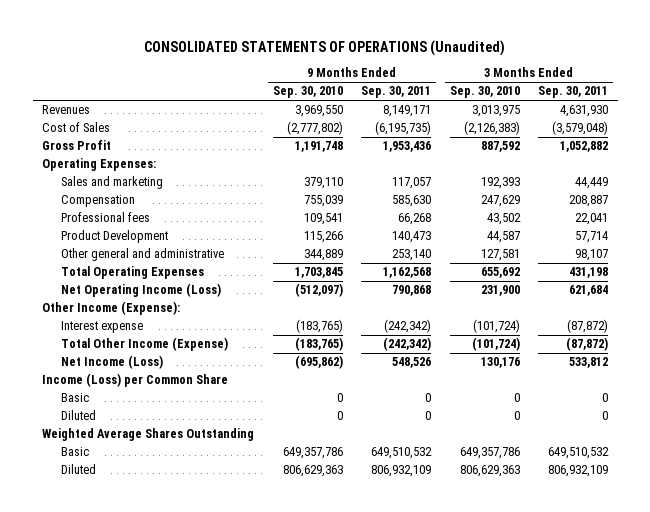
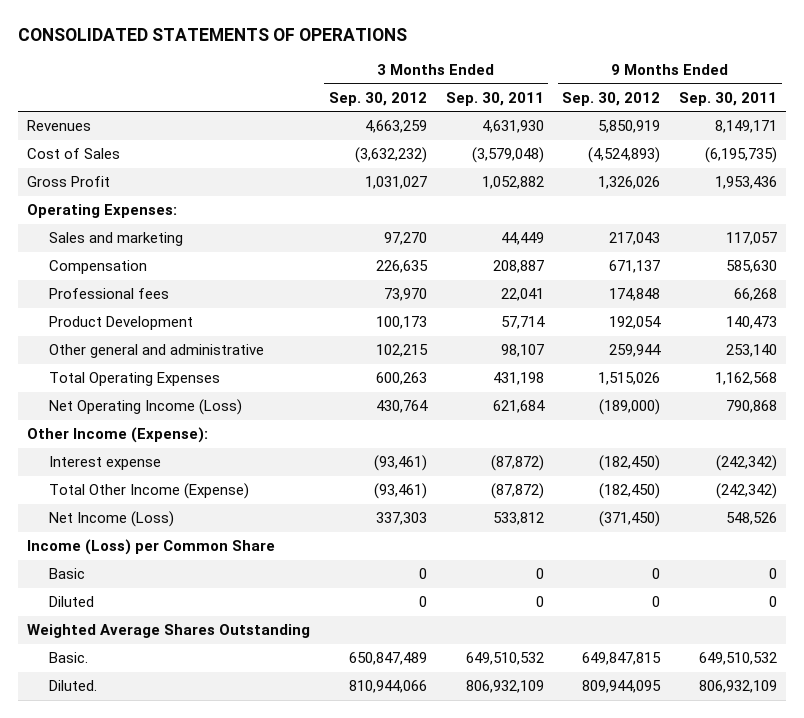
[144,39,506,56] CONSOLIDATED STATEMENTS OF OPERATIONS (Unaudited) -> [17,28,407,42] CONSOLIDATED STATEMENTS OF OPERATIONS
[272,86,343,99] Sep. 30, 2010 -> none
[449,86,520,99] Sep. 30, 2010 -> none
none -> [328,91,427,106] Sep. 30, 2012
none -> [562,91,661,106] Sep. 30, 2012
[60,447,89,457] Basic -> [49,652,89,664] Basic.
[60,464,96,475] Diluted -> [49,680,98,692] Diluted.

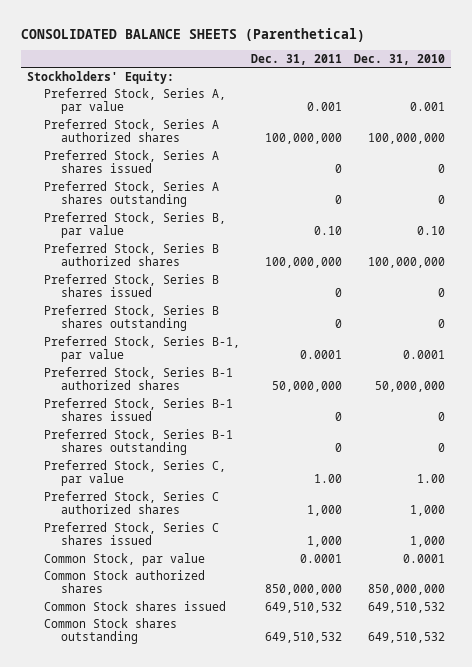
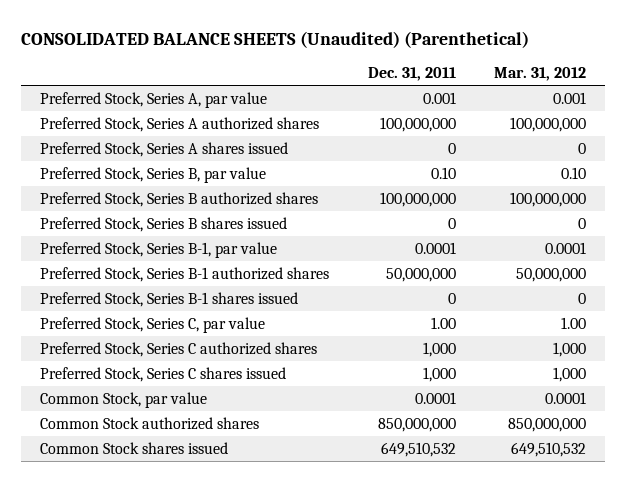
[20,27,365,42] CONSOLIDATED BALANCE SHEETS (Parenthetical) -> [21,31,530,49] CONSOLIDATED BALANCE SHEETS (Unaudited) (Parenthetical)
[353,53,445,65] Dec. 31, 2010 -> none
none -> [493,67,586,82] Mar. 31, 2012
[26,70,174,84] Stockholders' Equity: -> none
[43,180,219,208] Preferred Stock, Series A shares outstanding -> none
[43,304,219,332] Preferred Stock, Series B shares outstanding -> none
[43,428,233,456] Preferred Stock, Series B-1 shares outstanding -> none
[43,617,177,645] Common Stock shares outstanding -> none

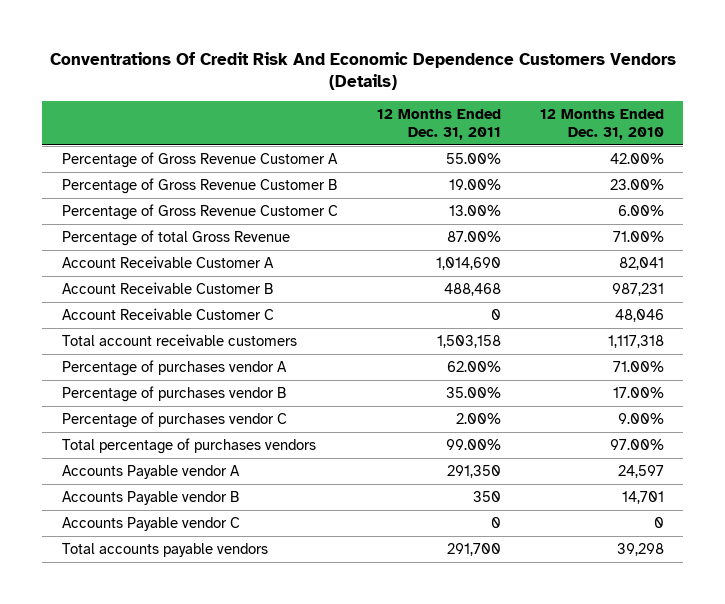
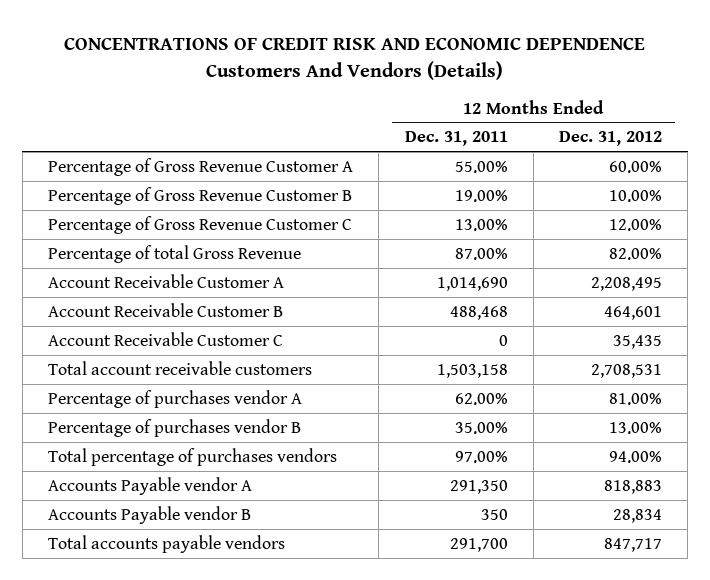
[49,51,676,91] Conventrations Of Credit Risk And Economic Dependence Customers Vendors (Details) -> [64,36,646,80] CONCENTRATIONS OF CREDIT RISK AND ECONOMIC DEPENDENCE Customers And Vendors (Details)
[539,109,664,140] 12 Months Ended Dec. 31, 2010 -> none
none -> [559,131,663,147] Dec. 31, 2012
[61,411,287,428] Percentage of purchases vendor C -> none
[445,438,501,450] 99.00% -> [454,450,508,463] 97.00%
[61,516,240,531] Accounts Payable vendor C -> none

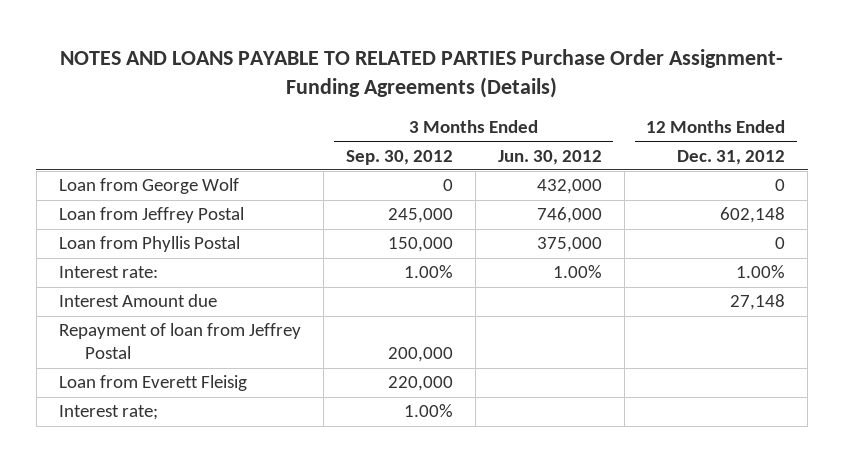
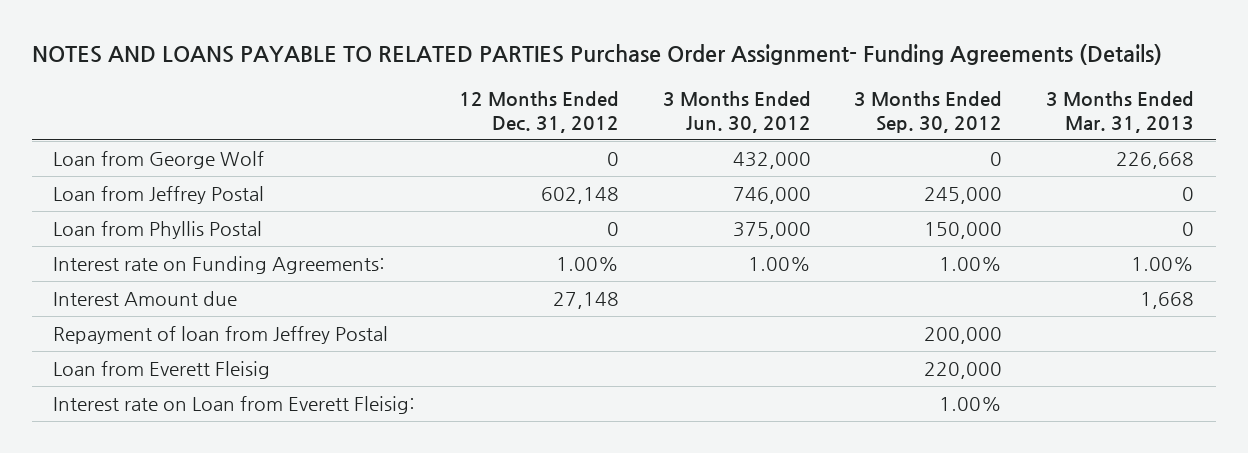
none -> [1046,90,1195,134] 3 Months Ended Mar. 31, 2013
[58,266,158,279] Interest rate: -> [53,256,386,275] Interest rate on Funding Agreements:
[58,405,158,421] Interest rate; -> none
none -> [53,396,416,415] Interest rate on Loan from Everett Fleisig:

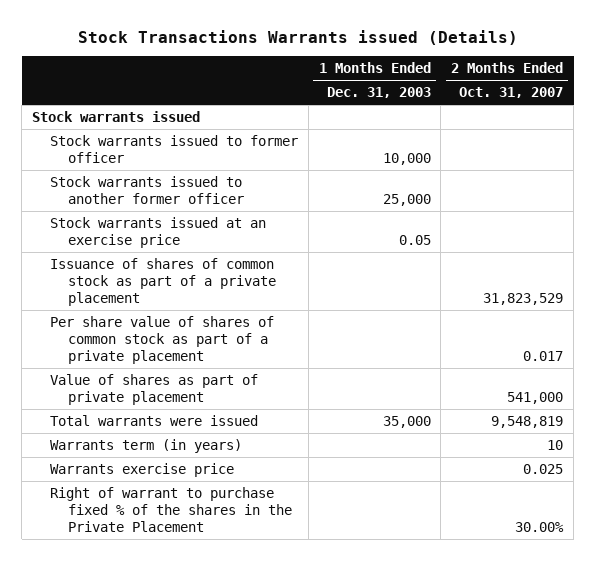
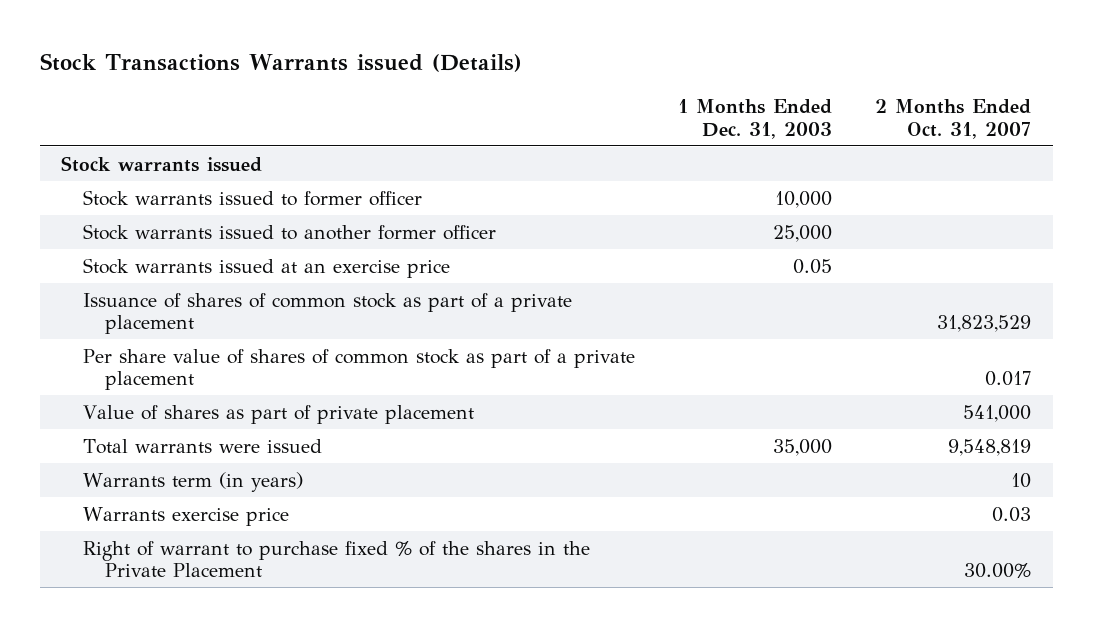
[523,463,564,474] 0.025 -> [992,506,1032,522] 0.03

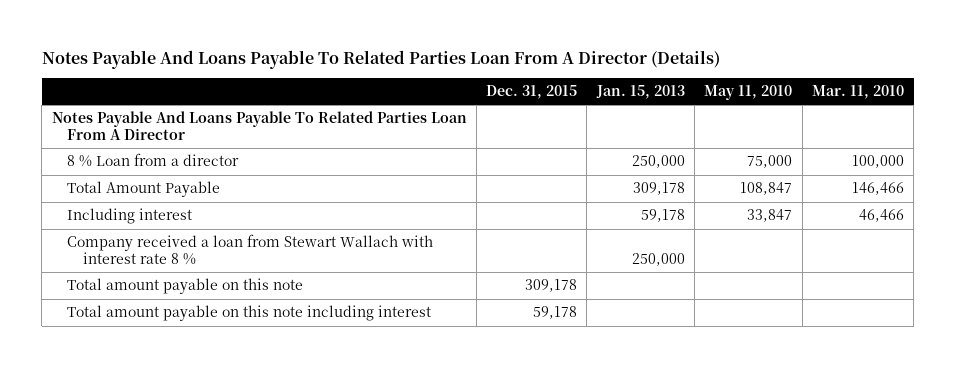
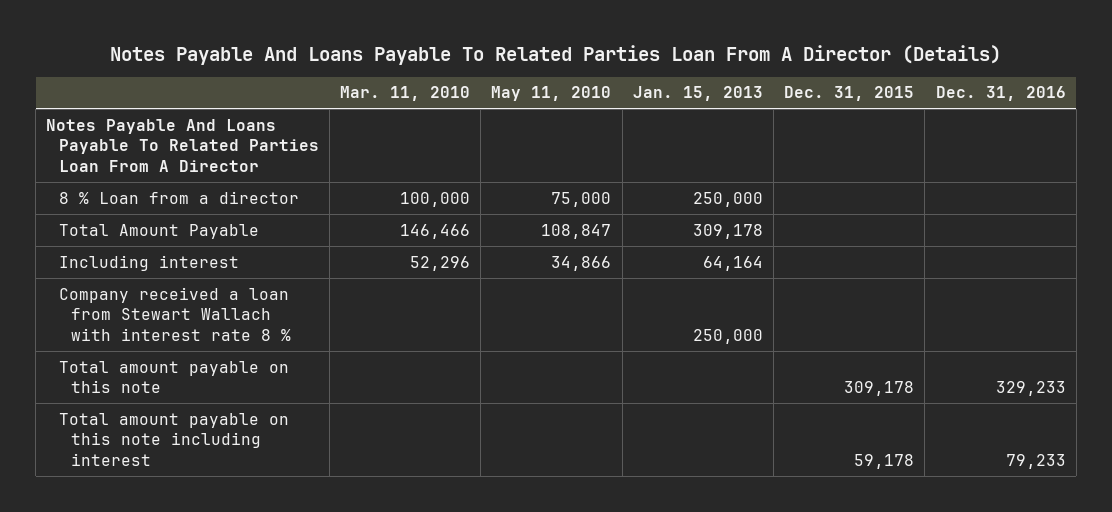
none -> [935,86,1066,102] Dec. 31, 2016
[640,209,685,223] 59,178 -> [702,255,763,271] 64,164
[747,209,793,223] 33,847 -> [551,255,612,271] 34,866
[859,209,905,223] 46,466 -> [410,255,471,271] 52,296

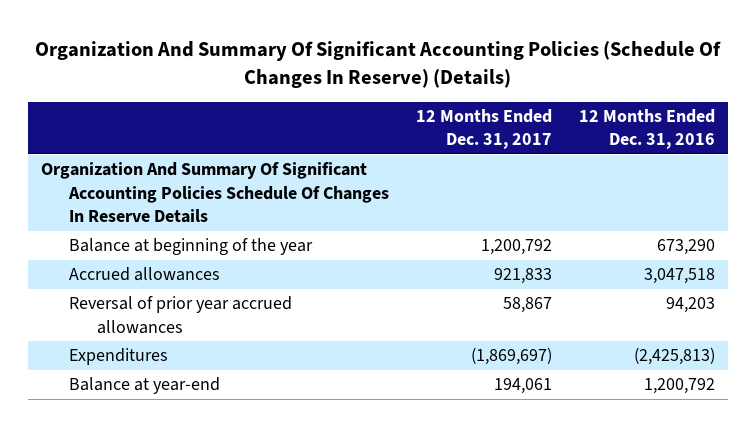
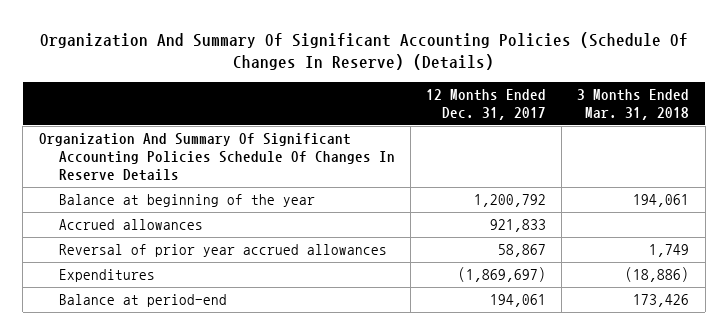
[578,108,715,150] 12 Months Ended Dec. 31, 2016 -> none
none -> [577,88,690,120] 3 Months Ended Mar. 31, 2018
[68,377,220,395] Balance at year-end -> [58,294,227,308] Balance at period-end

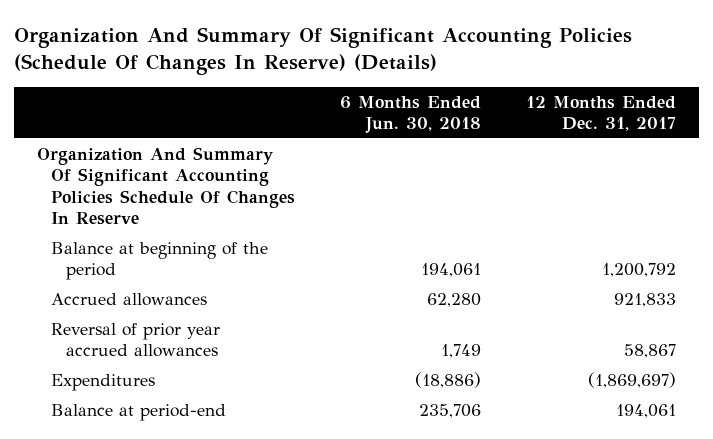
[577,88,690,120] 3 Months Ended Mar. 31, 2018 -> none
none -> [340,95,482,134] 6 Months Ended Jun. 30, 2018
[38,133,395,182] Organization And Summary Of Significant Accounting Policies Schedule Of Changes In Reserve Details -> [36,147,296,225] Organization And Summary Of Significant Accounting Policies Schedule Of Changes In Reserve
[58,194,315,208] Balance at beginning of the year -> [51,242,269,281] Balance at beginning of the period

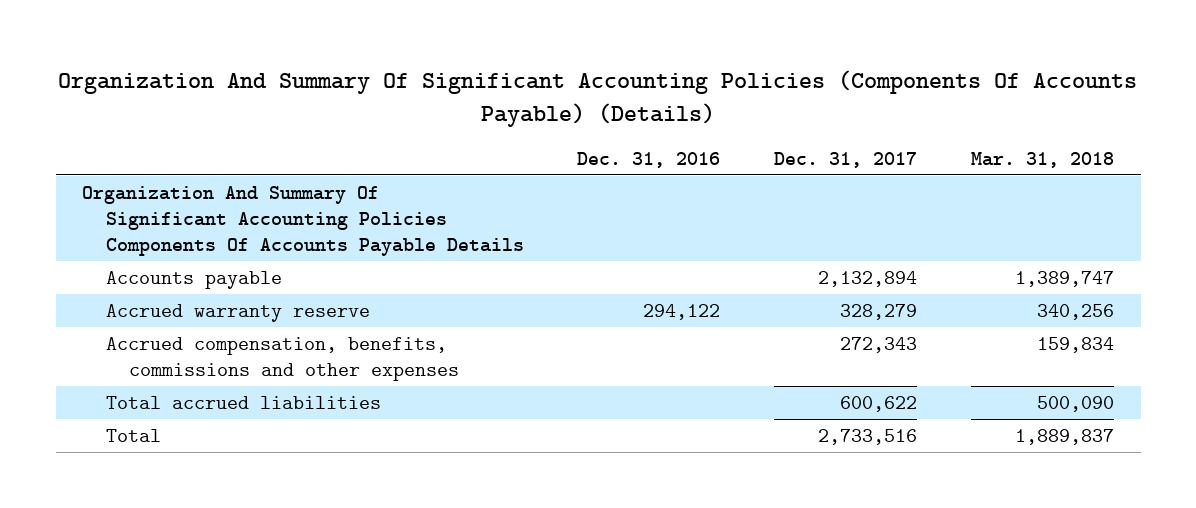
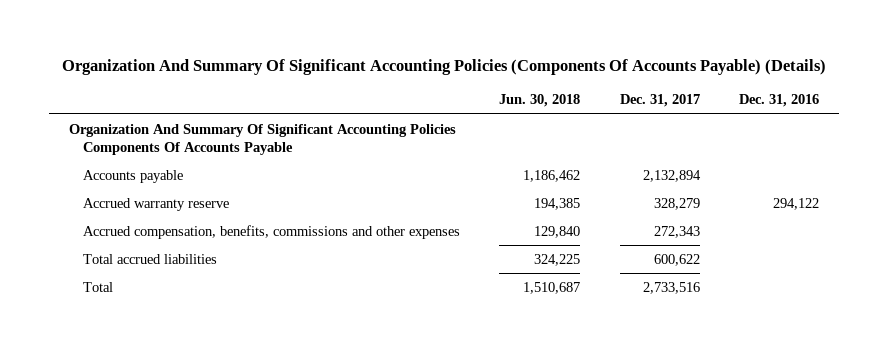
[971,151,1115,168] Mar. 31, 2018 -> none
none -> [499,94,581,108] Jun. 30, 2018
[82,185,524,257] Organization And Summary Of Significant Accounting Policies Components Of Accounts Payable Details -> [68,123,456,155] Organization And Summary Of Significant Accounting Policies Components Of Accounts Payable

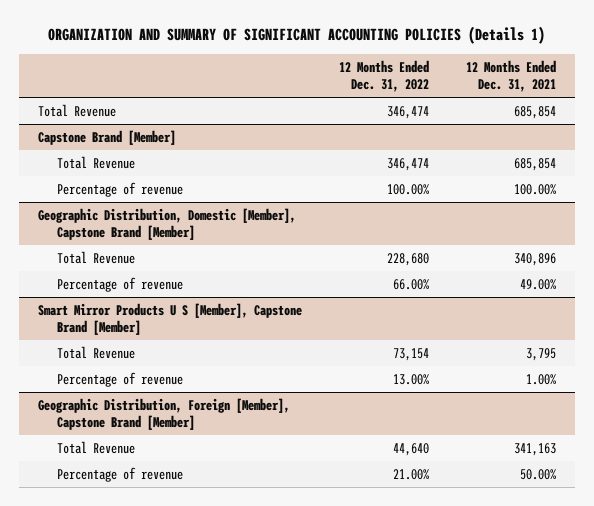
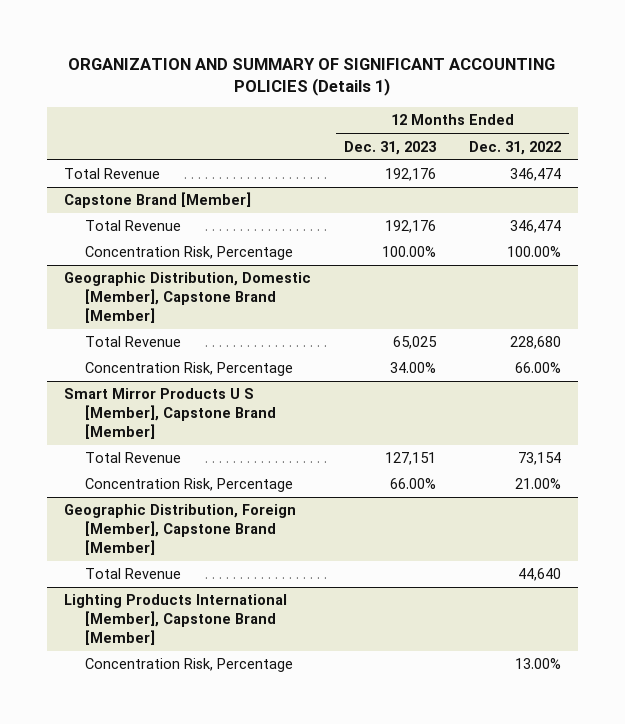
[466,59,557,92] 12 Months Ended Dec. 31, 2021 -> none
none -> [343,140,436,155] Dec. 31, 2023
[56,181,183,197] Percentage of revenue -> [84,246,293,261] Concentration Risk, Percentage
[56,276,183,292] Percentage of revenue -> [84,362,293,377] Concentration Risk, Percentage
[56,371,183,387] Percentage of revenue -> [84,478,293,493] Concentration Risk, Percentage
[392,373,429,385] 13.00% -> [515,478,562,490] 21.00%
none -> [63,594,287,645] Lighting Products International [Member], Capstone Brand [Member]
[56,466,183,482] Percentage of revenue -> [84,658,293,673] Concentration Risk, Percentage
[392,468,429,480] 21.00% -> [515,658,562,670] 13.00%

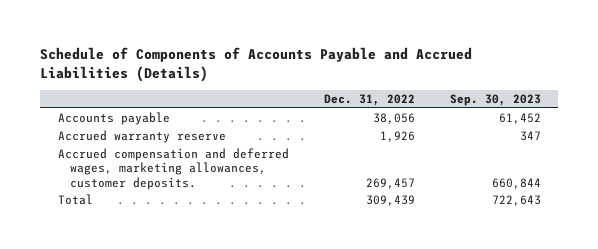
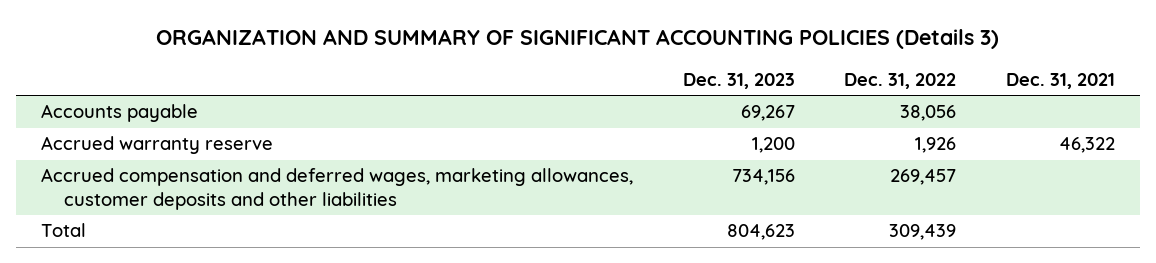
[39,46,472,82] Schedule of Components of Accounts Payable and Accrued Liabilities (Details) -> [155,29,999,50] ORGANIZATION AND SUMMARY OF SIGNIFICANT ACCOUNTING POLICIES (Details 3)
[449,94,541,107] Sep. 30, 2023 -> none
none -> [682,73,795,90] Dec. 31, 2023
none -> [1005,73,1115,90] Dec. 31, 2021
[57,148,289,190] Accrued compensation and deferred wages, marketing allowances, customer deposits. -> [41,168,634,210] Accrued compensation and deferred wages, marketing allowances, customer deposits and other liabilities

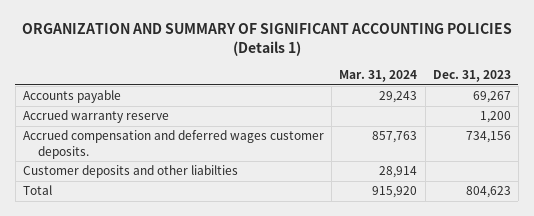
[155,29,999,50] ORGANIZATION AND SUMMARY OF SIGNIFICANT ACCOUNTING POLICIES (Details 3) -> [21,23,512,56] ORGANIZATION AND SUMMARY OF SIGNIFICANT ACCOUNTING POLICIES (Details 1)
[844,73,957,90] Dec. 31, 2022 -> none
[1005,73,1115,90] Dec. 31, 2021 -> none
none -> [339,70,418,83] Mar. 31, 2024
[41,168,634,210] Accrued compensation and deferred wages, marketing allowances, customer deposits and other liabilities -> [23,130,325,159] Accrued compensation and deferred wages customer deposits.
none -> [23,165,239,179] Customer deposits and other liabilties

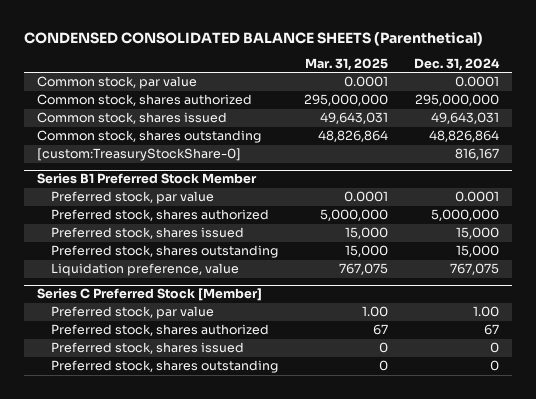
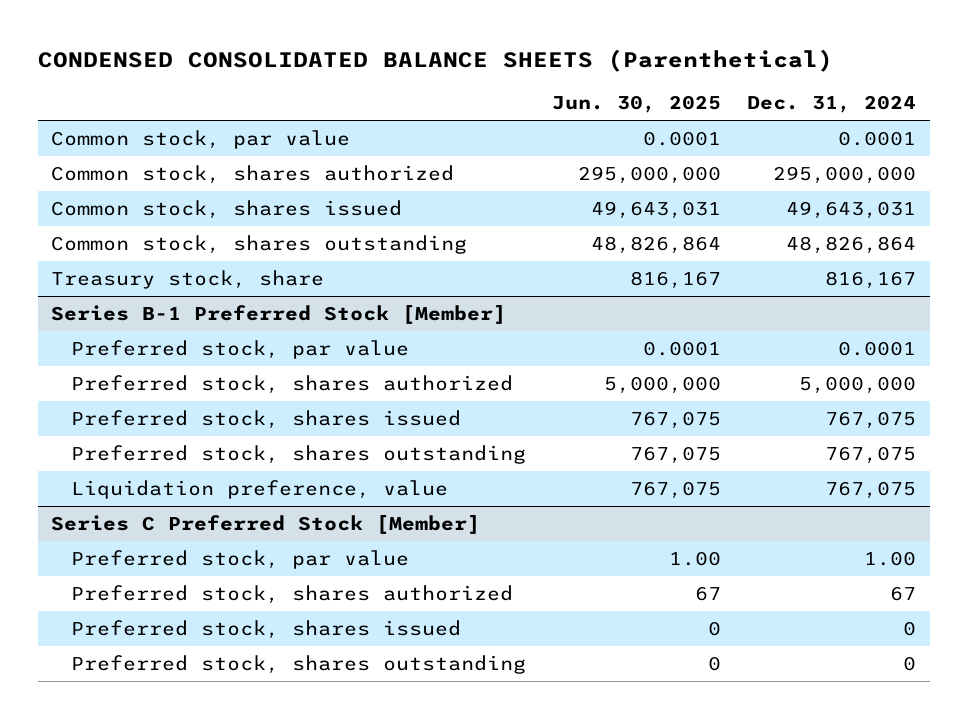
[305,58,389,72] Mar. 31, 2025 -> none
none -> [552,94,722,113] Jun. 30, 2025
[36,148,241,162] [custom:TreasuryStockShare-0] -> [51,270,325,290] Treasury stock, share
[36,173,257,185] Series B1 Preferred Stock Member -> [51,305,507,325] Series B-1 Preferred Stock [Member]
[456,227,500,240] 15,000 -> [825,411,917,430] 767,075
[456,245,500,258] 15,000 -> [825,446,917,465] 767,075

